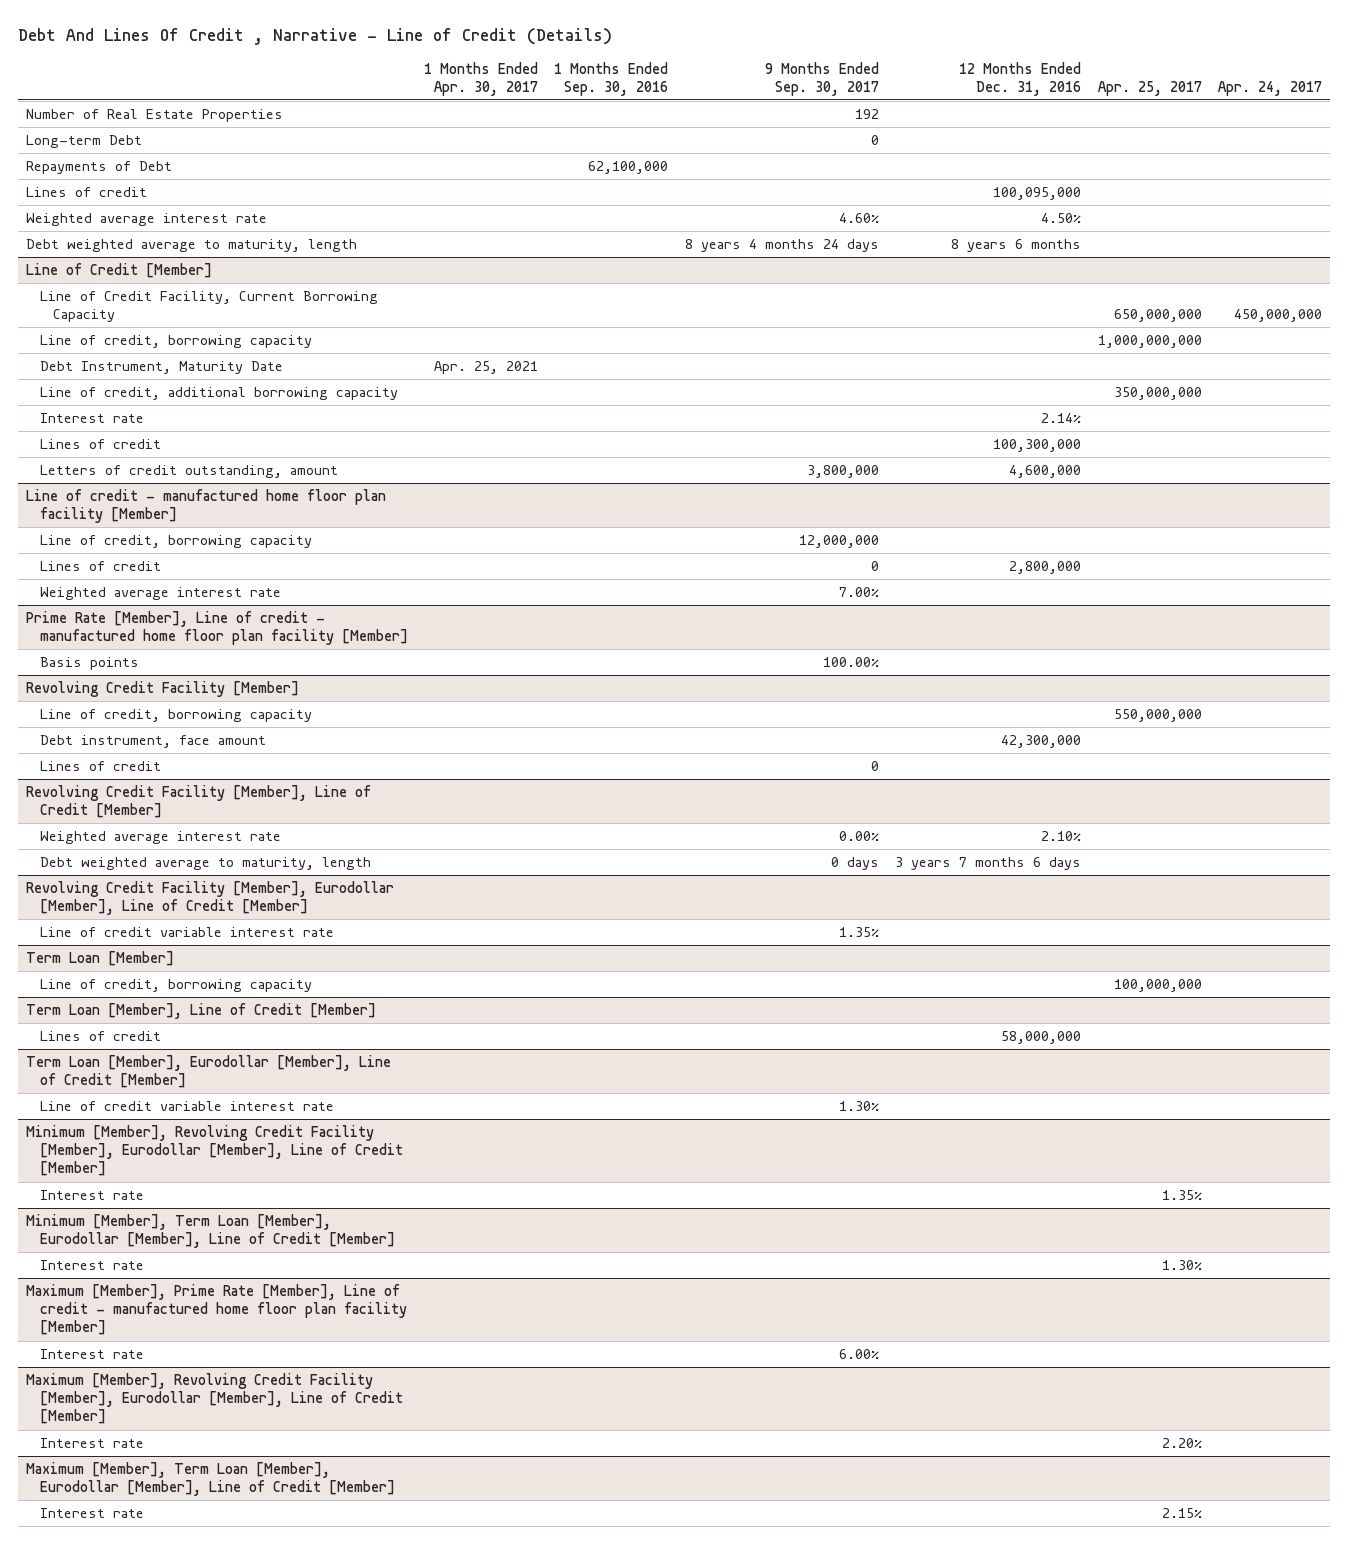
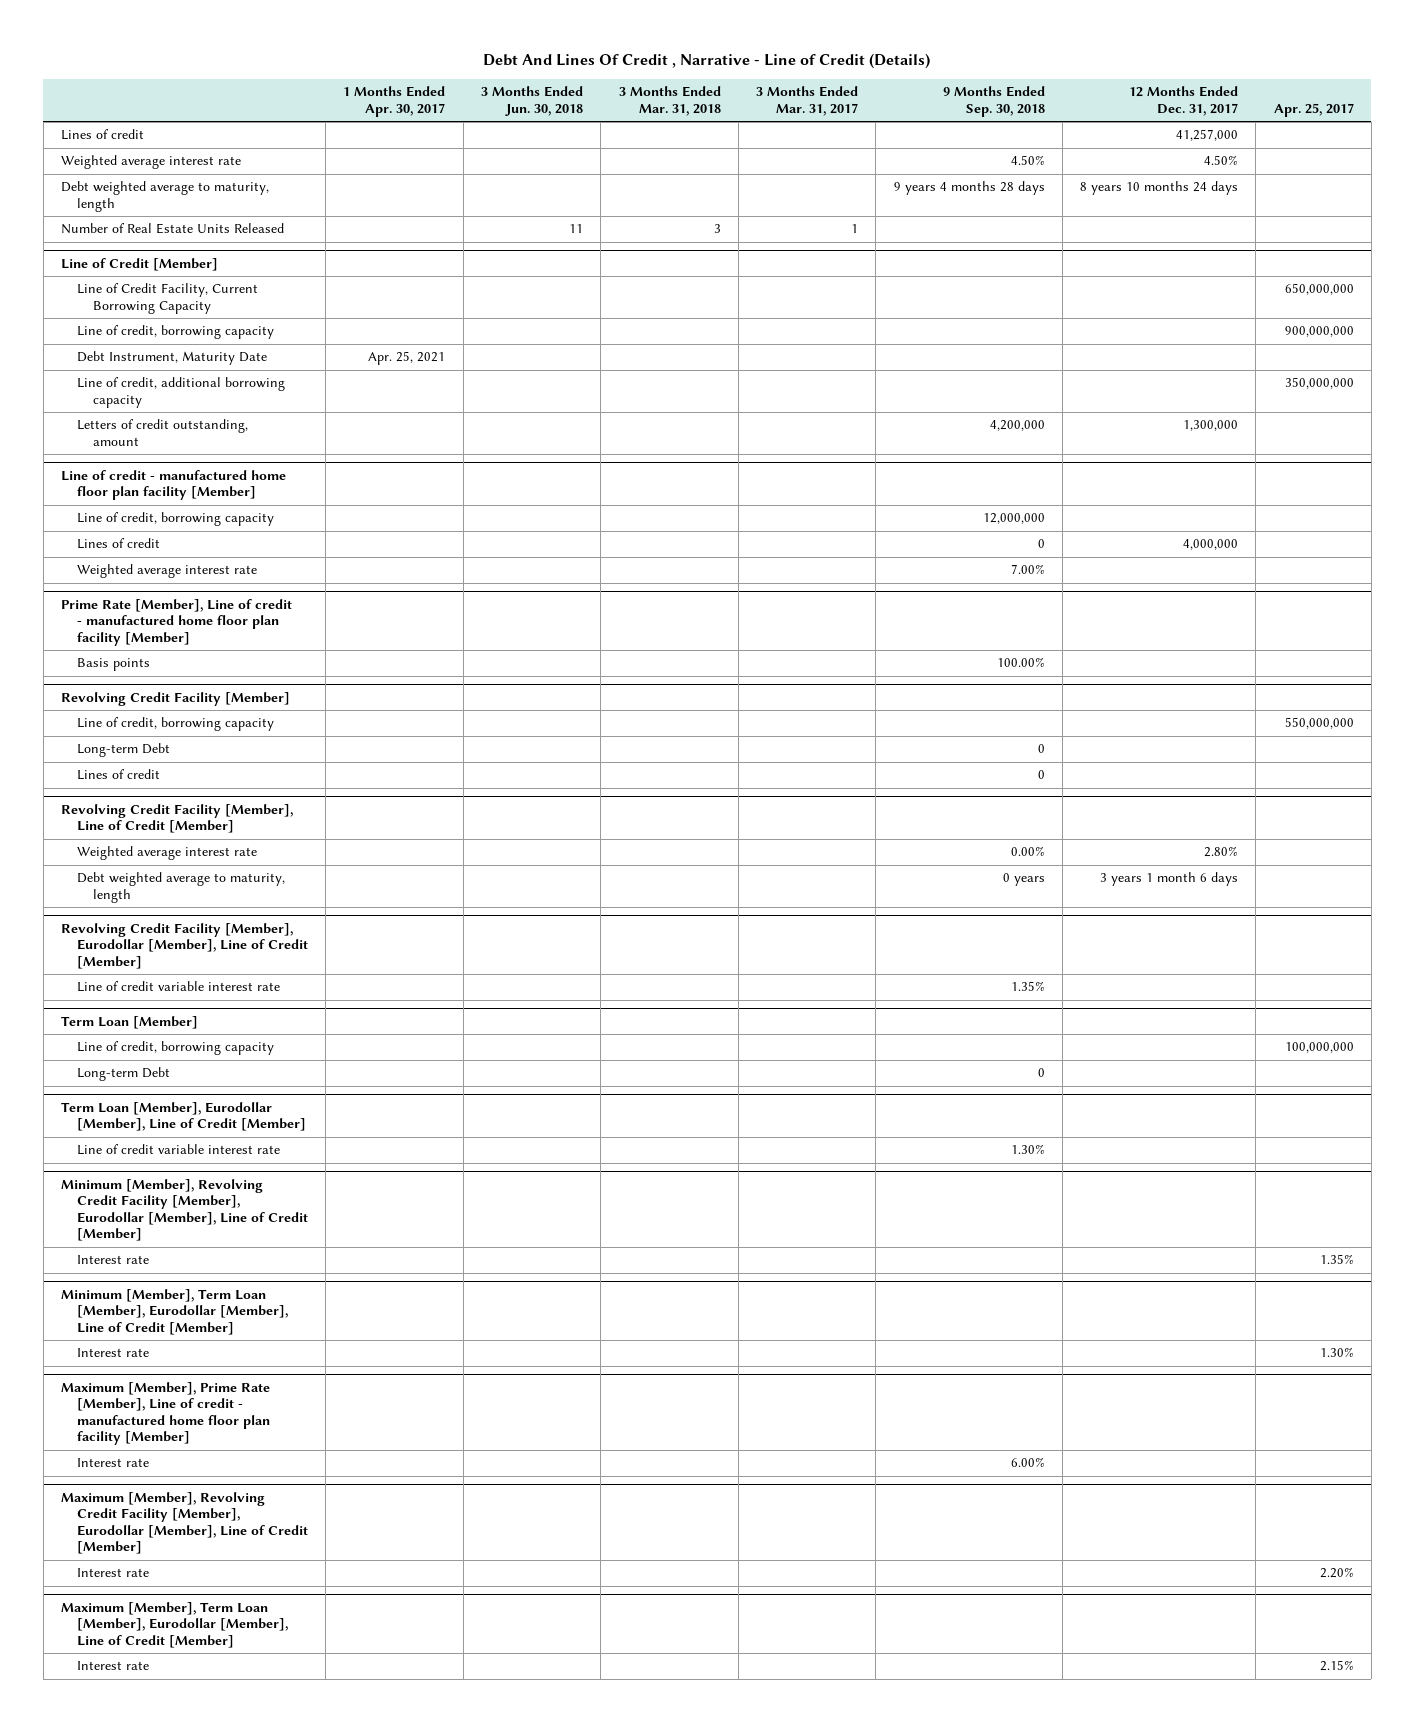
[554,61,669,96] 1 Months Ended Sep. 30, 2016 -> none
[764,61,879,96] 9 Months Ended Sep. 30, 2017 -> none
[959,61,1082,96] 12 Months Ended Dec. 31, 2016 -> none
[1217,80,1322,96] Apr. 24, 2017 -> none
none -> [481,86,584,116] 3 Months Ended Jun. 30, 2018
none -> [618,86,721,116] 3 Months Ended Mar. 31, 2018
none -> [756,86,859,116] 3 Months Ended Mar. 31, 2017
none -> [942,86,1045,117] 9 Months Ended Sep. 30, 2018
none -> [1129,86,1239,116] 12 Months Ended Dec. 31, 2017
[26,109,284,123] Number of Real Estate Properties -> none
[26,135,143,149] Long-term Debt -> none
[26,161,173,175] Repayments of Debt -> none
none -> [60,223,284,235] Number of Real Estate Units Released
[1097,335,1202,349] 1,000,000,000 -> [1284,326,1354,338] 900,000,000
[39,413,144,424] Interest rate -> none
[39,439,161,450] Lines of credit -> none
[39,735,266,749] Debt instrument, face amount -> none
none -> [76,743,170,758] Long-term Debt
[26,1003,377,1020] Term Loan [Member], Line of Credit [Member] -> none
[39,1031,161,1042] Lines of credit -> none
none -> [76,1067,170,1082] Long-term Debt

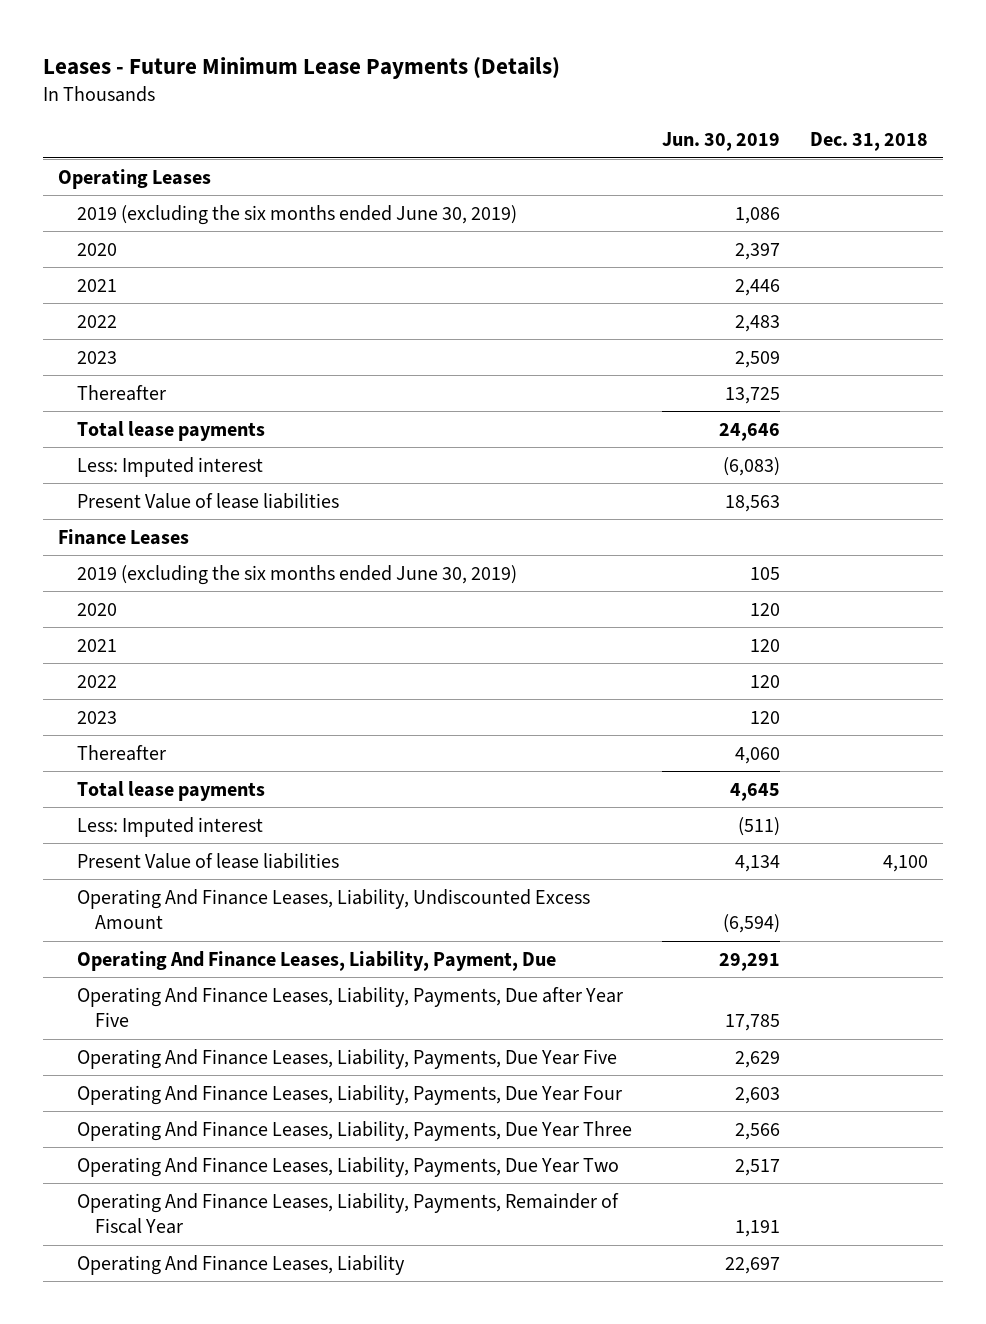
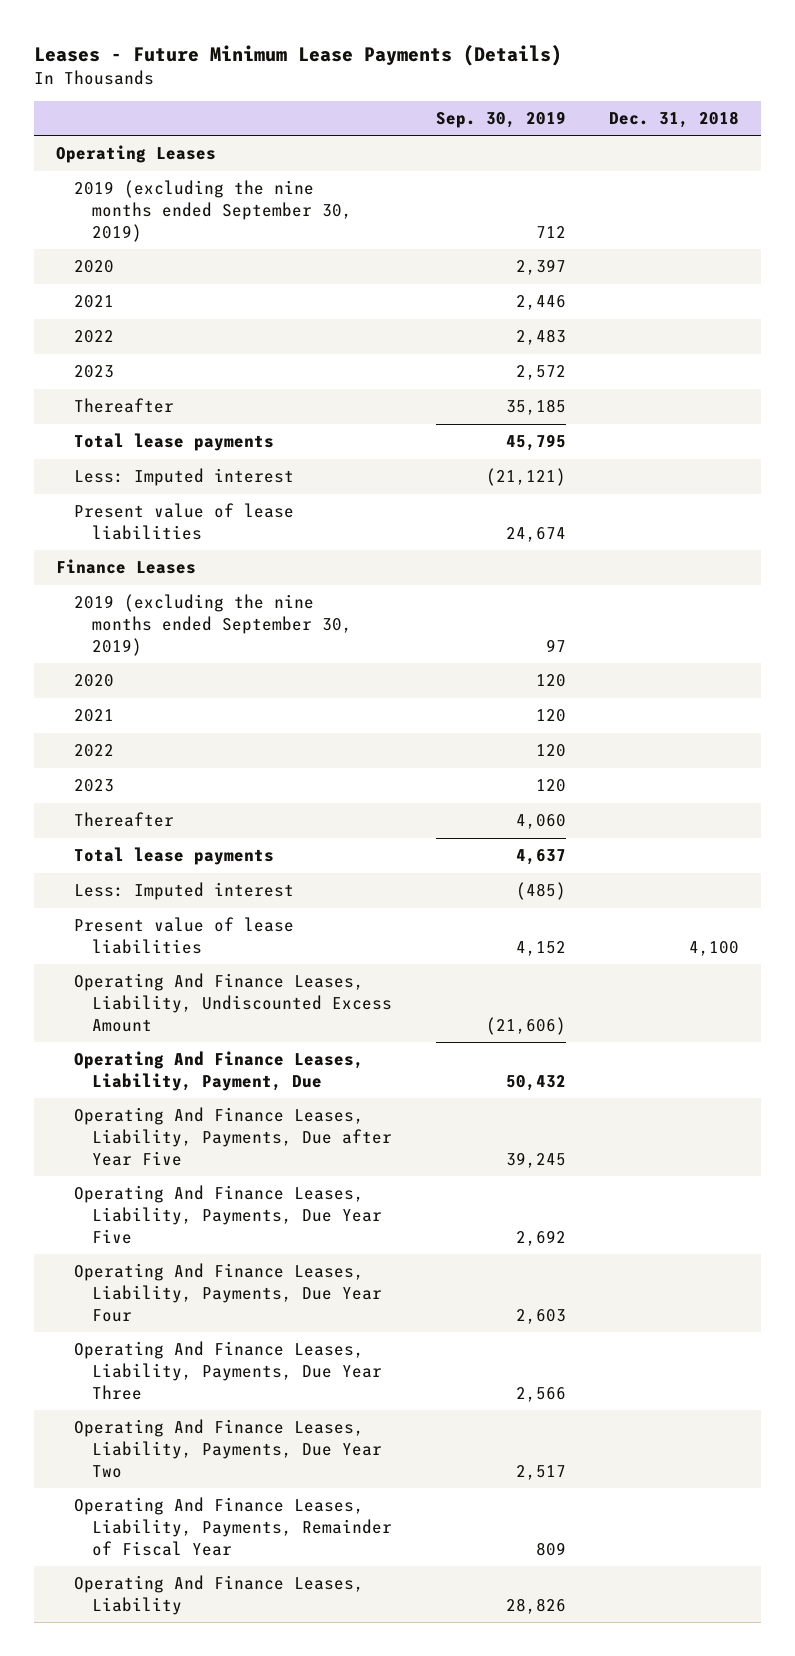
[661,132,780,152] Jun. 30, 2019 -> none
none -> [435,111,566,129] Sep. 30, 2019
[76,204,517,225] 2019 (excluding the six months ended June 30, 2019) -> [73,180,352,243] 2019 (excluding the nine months ended September 30, 2019)
[76,492,339,509] Present Value of lease liabilities -> [73,503,294,541] Present value of lease liabilities
[76,564,517,585] 2019 (excluding the six months ended June 30, 2019) -> [73,594,352,657] 2019 (excluding the nine months ended September 30, 2019)
[76,852,339,869] Present Value of lease liabilities -> [73,917,294,955] Present value of lease liabilities

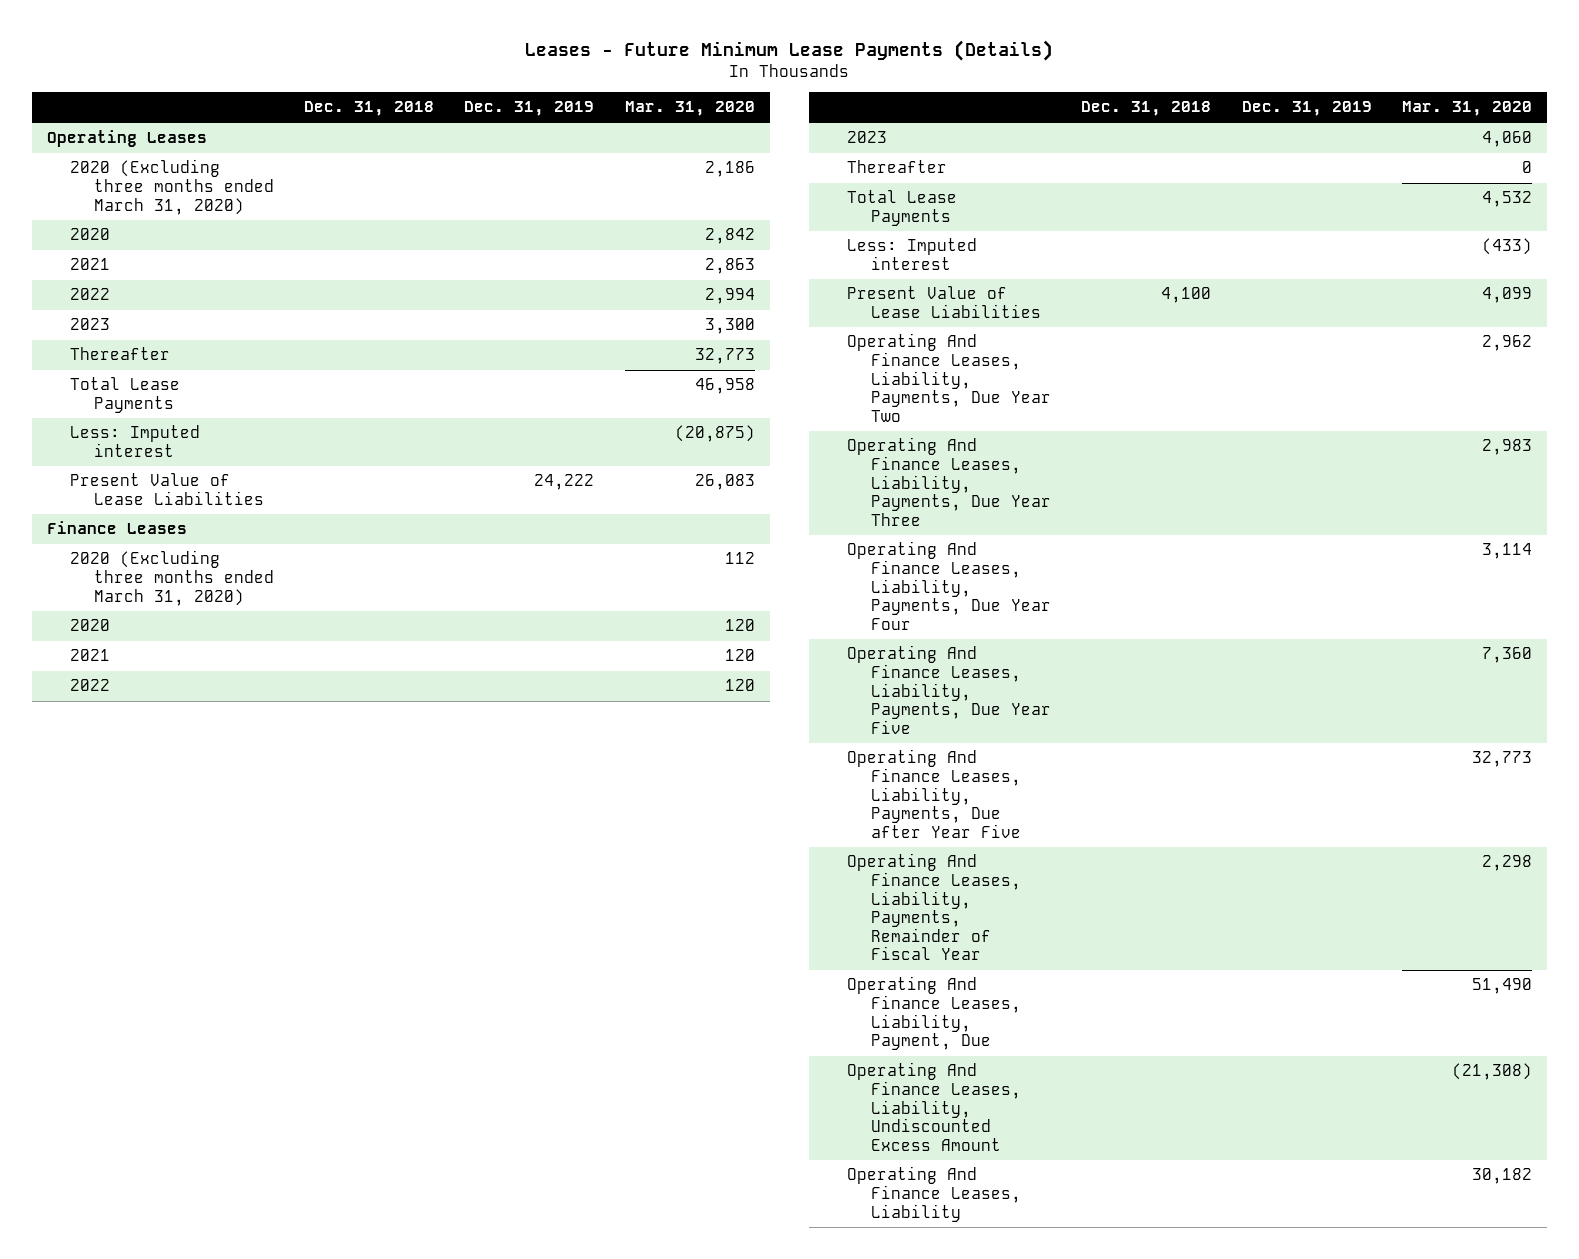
[435,111,566,129] Sep. 30, 2019 -> none
none -> [464,101,595,117] Dec. 31, 2019
none -> [624,101,755,117] Mar. 31, 2020
[73,180,352,243] 2019 (excluding the nine months ended September 30, 2019) -> none
none -> [70,159,274,215] 2020 (Excluding three months ended March 31, 2020)
[73,433,274,452] Total lease payments -> [70,377,181,413] Total Lease Payments
[73,503,294,541] Present value of lease liabilities -> [70,473,264,505] Present Value of Lease Liabilities
[73,594,352,657] 2019 (excluding the nine months ended September 30, 2019) -> none
none -> [70,550,274,606] 2020 (Excluding three months ended March 31, 2020)
[73,847,274,866] Total lease payments -> [847,190,958,226] Total Lease Payments
[73,917,294,955] Present value of lease liabilities -> [847,286,1041,318] Present Value of Lease Liabilities
[73,1341,382,1401] Operating And Finance Leases, Liability, Payments, Due Year Three -> [847,437,1051,526] Operating And Finance Leases, Liability, Payments, Due Year Three
[73,1263,382,1323] Operating And Finance Leases, Liability, Payments, Due Year Four -> [847,541,1051,630] Operating And Finance Leases, Liability, Payments, Due Year Four
[73,1185,382,1245] Operating And Finance Leases, Liability, Payments, Due Year Five -> [847,645,1051,734] Operating And Finance Leases, Liability, Payments, Due Year Five
[73,1107,392,1167] Operating And Finance Leases, Liability, Payments, Due after Year Five -> [847,749,1021,838] Operating And Finance Leases, Liability, Payments, Due after Year Five
[73,1051,364,1092] Operating And Finance Leases, Liability, Payment, Due -> [847,976,1021,1051] Operating And Finance Leases, Liability, Payment, Due
[73,973,392,1033] Operating And Finance Leases, Liability, Undiscounted Excess Amount -> [847,1062,1021,1151] Operating And Finance Leases, Liability, Undiscounted Excess Amount

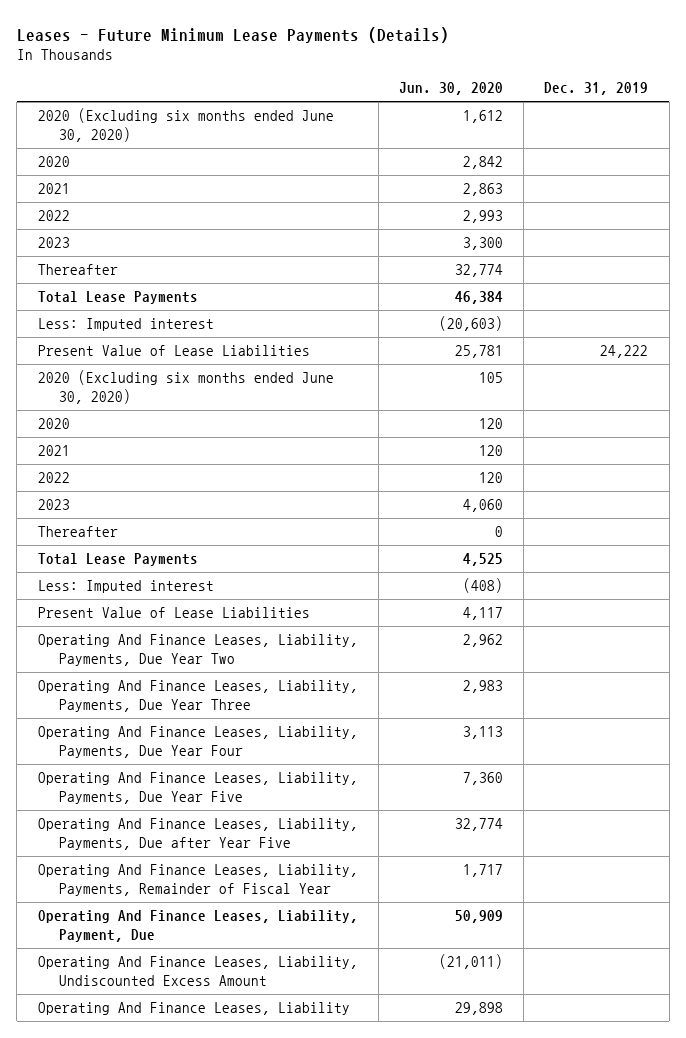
[304,101,435,117] Dec. 31, 2018 -> none
[624,101,755,117] Mar. 31, 2020 -> none
none -> [398,82,503,96] Jun. 30, 2020
[46,130,207,148] Operating Leases -> none
[70,159,274,215] 2020 (Excluding three months ended March 31, 2020) -> [37,108,334,143] 2020 (Excluding six months ended June 30, 2020)
[46,521,187,535] Finance Leases -> none
[70,550,274,606] 2020 (Excluding three months ended March 31, 2020) -> [37,370,334,405] 2020 (Excluding six months ended June 30, 2020)

